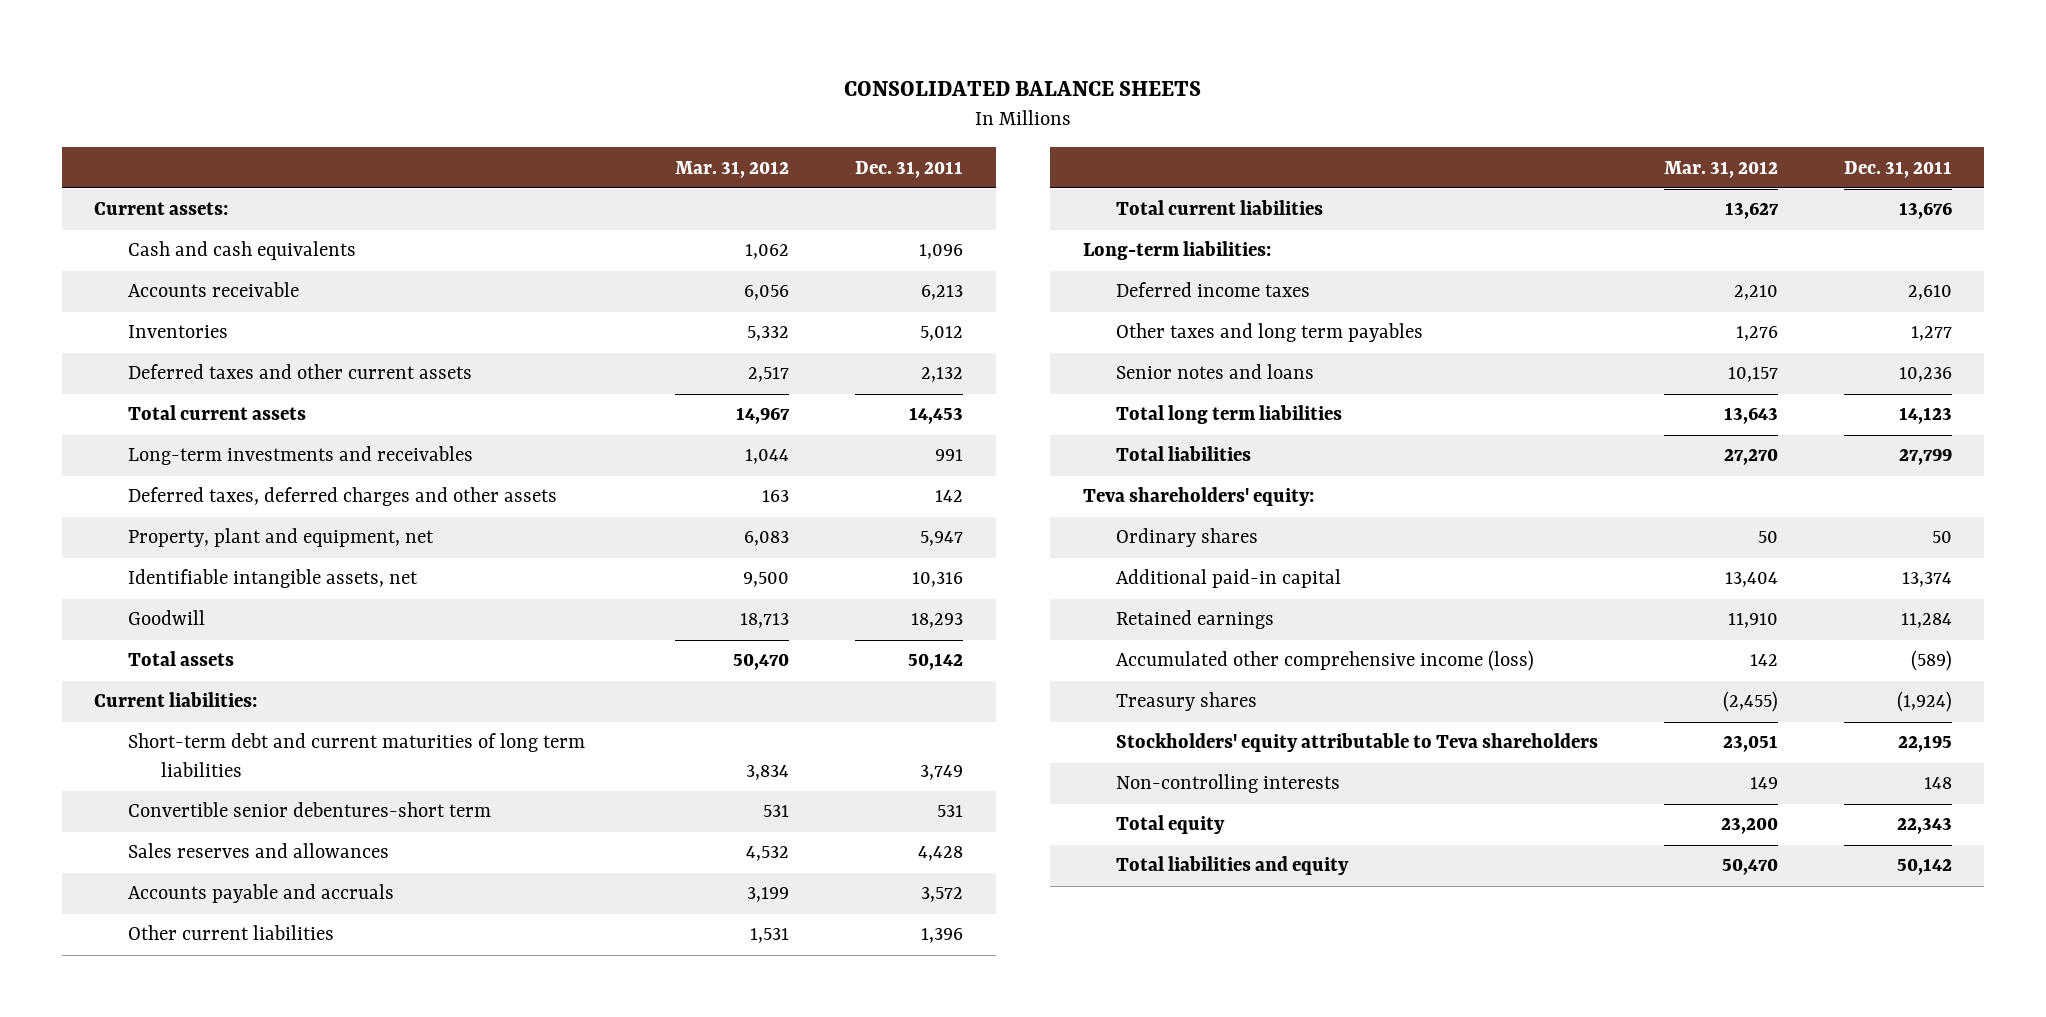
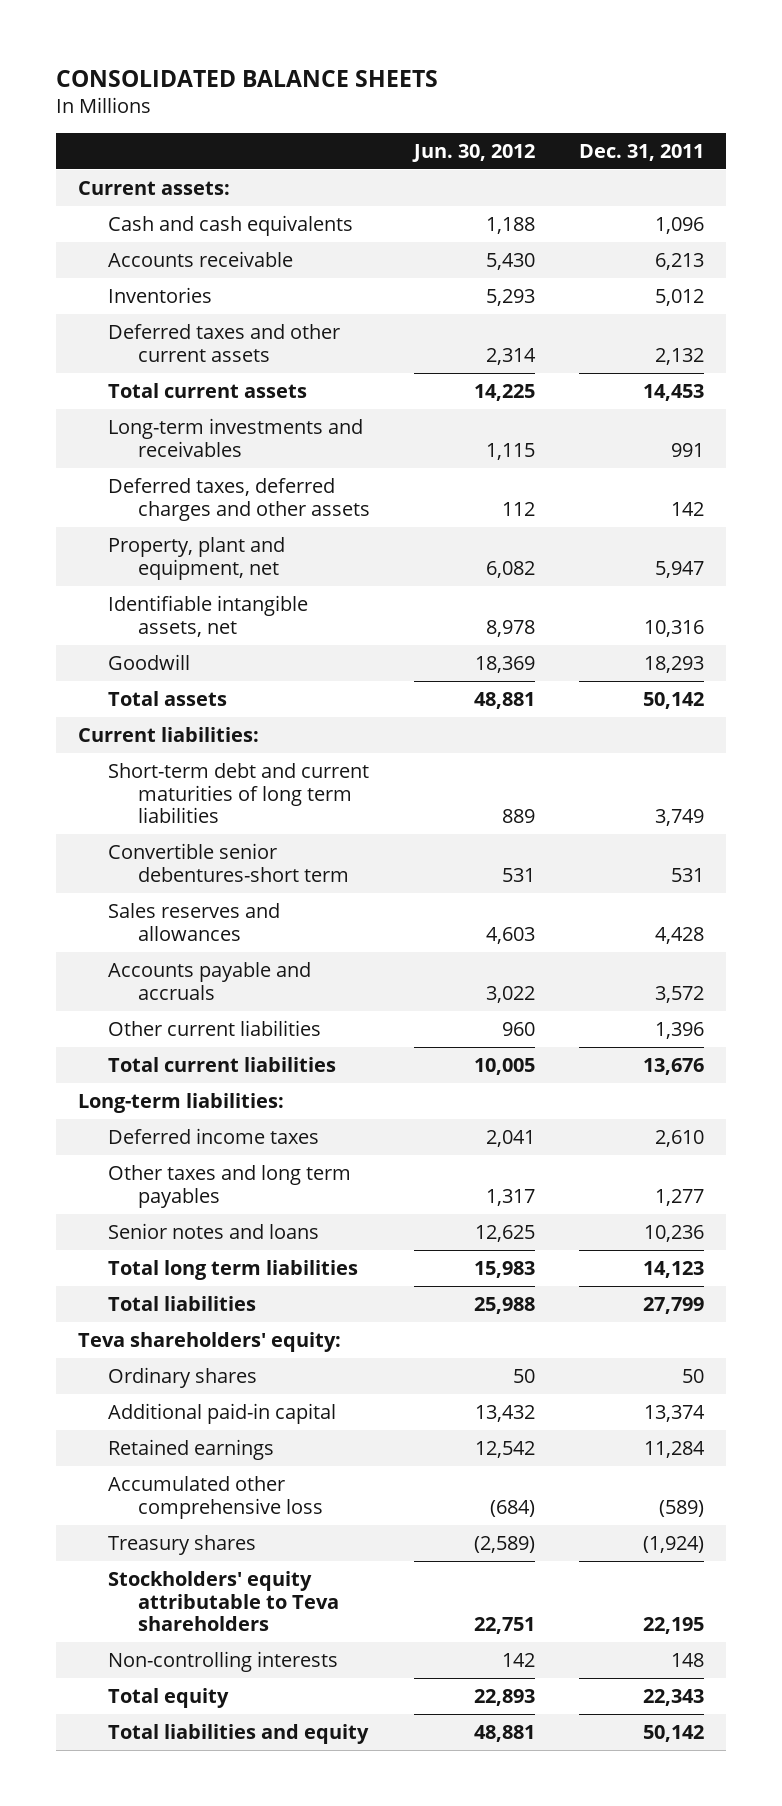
[675,160,790,178] Mar. 31, 2012 -> none
none -> [412,143,536,162] Jun. 30, 2012
[1116,650,1535,672] Accumulated other comprehensive income (loss) -> [108,1476,324,1519] Accumulated other comprehensive loss

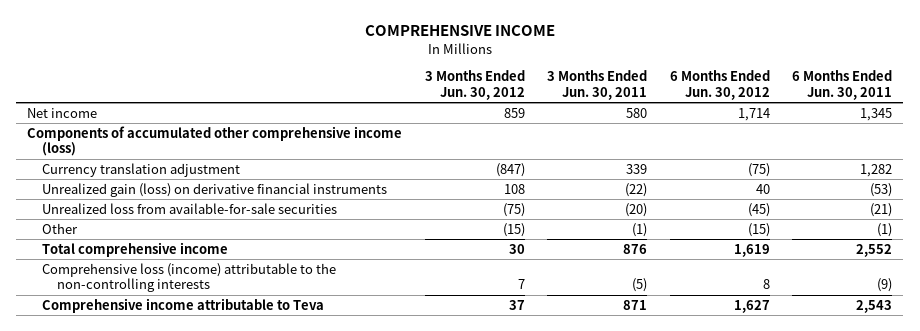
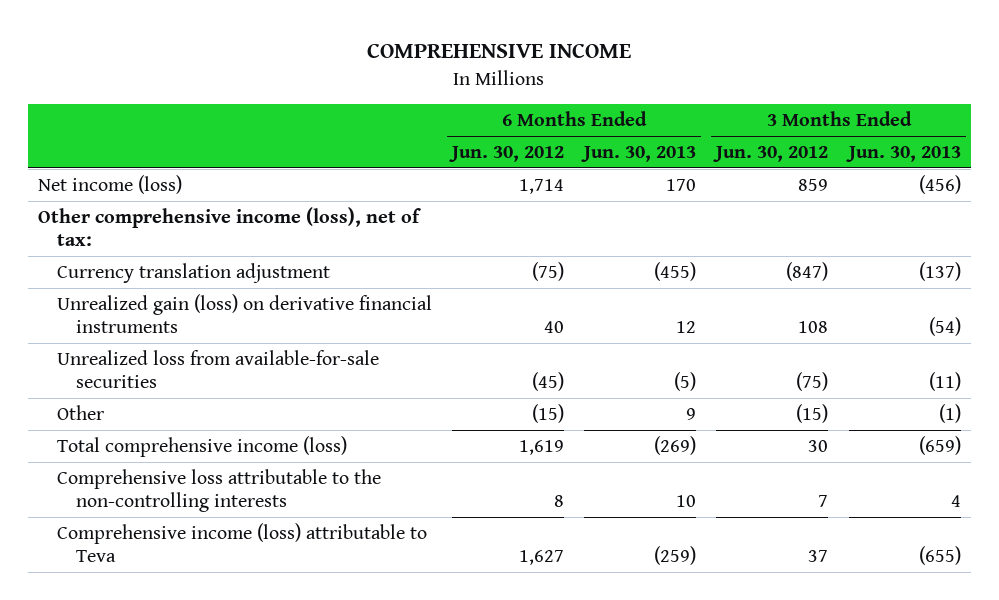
[547,70,648,101] 3 Months Ended Jun. 30, 2011 -> none
[792,70,893,101] 6 Months Ended Jun. 30, 2011 -> none
none -> [581,146,697,163] Jun. 30, 2013
none -> [845,146,961,163] Jun. 30, 2013
[27,107,98,118] Net income -> [38,174,183,194] Net income (loss)
[27,125,403,157] Components of accumulated other comprehensive income (loss) -> [38,206,422,246] Other comprehensive income (loss), net of tax:
[42,241,229,257] Total comprehensive income -> [56,435,347,457] Total comprehensive income (loss)
[42,262,337,293] Comprehensive loss (income) attributable to the non-controlling interests -> [56,468,381,512] Comprehensive loss attributable to the non-controlling interests
[42,297,325,313] Comprehensive income attributable to Teva -> [56,522,427,562] Comprehensive income (loss) attributable to Teva

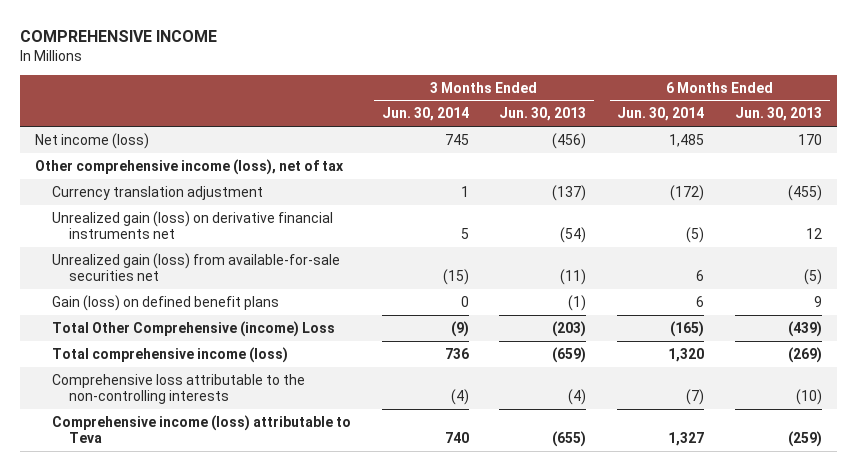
[449,146,565,163] Jun. 30, 2012 -> none
[713,146,829,163] Jun. 30, 2012 -> none
none -> [381,107,469,122] Jun. 30, 2014
none -> [617,107,705,122] Jun. 30, 2014
[38,206,422,246] Other comprehensive income (loss), net of tax: -> [35,158,345,175] Other comprehensive income (loss), net of tax
[56,404,104,420] Other -> none
[56,293,432,333] Unrealized gain (loss) on derivative financial instruments -> [52,210,334,240] Unrealized gain (loss) on derivative financial instruments net
[56,349,379,388] Unrealized loss from available-for-sale securities -> [52,252,341,282] Unrealized gain (loss) from available-for-sale securities net
none -> [52,294,280,311] Gain (loss) on defined benefit plans
none -> [52,320,336,337] Total Other Comprehensive (income) Loss
[676,494,697,507] 10 -> [795,389,822,406] (10)
[950,494,961,507] 4 -> [568,389,587,406] (4)

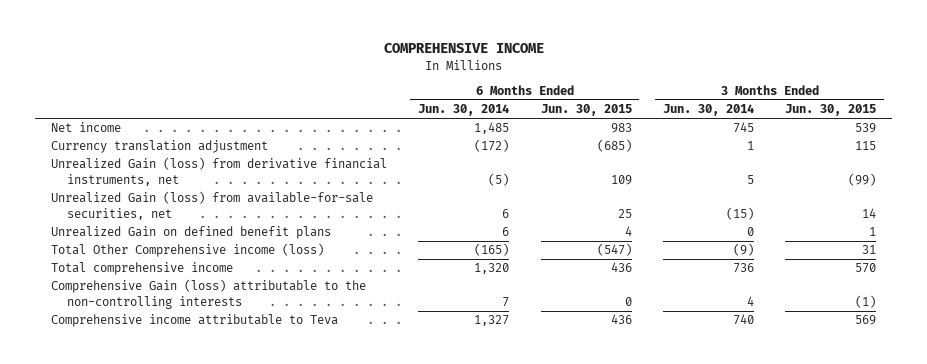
[499,107,587,122] Jun. 30, 2013 -> none
[734,107,822,122] Jun. 30, 2013 -> none
none -> [540,104,632,117] Jun. 30, 2015
none -> [785,104,877,117] Jun. 30, 2015
[35,158,345,175] Other comprehensive income (loss), net of tax -> none
[35,132,150,149] Net income (loss) -> [50,122,121,133] Net income
[52,210,334,240] Unrealized gain (loss) on derivative financial instruments net -> [50,157,387,186] Unrealized Gain (loss) from derivative financial instruments, net
[52,252,341,282] Unrealized gain (loss) from available-for-sale securities net -> [50,191,373,220] Unrealized Gain (loss) from available-for-sale securities, net
[52,294,280,311] Gain (loss) on defined benefit plans -> [50,226,331,240] Unrealized Gain on defined benefit plans
[52,320,336,337] Total Other Comprehensive (income) Loss -> [50,243,324,258] Total Other Comprehensive income (loss)
[52,346,289,363] Total comprehensive income (loss) -> [50,262,233,276] Total comprehensive income
[52,373,306,405] Comprehensive loss attributable to the non-controlling interests -> [50,279,366,309] Comprehensive Gain (loss) attributable to the non-controlling interests
[450,389,469,406] (4) -> [746,295,754,306] 4
[686,389,705,406] (7) -> [502,296,510,307] 7
[52,414,352,444] Comprehensive income (loss) attributable to Teva -> [50,314,338,328] Comprehensive income attributable to Teva

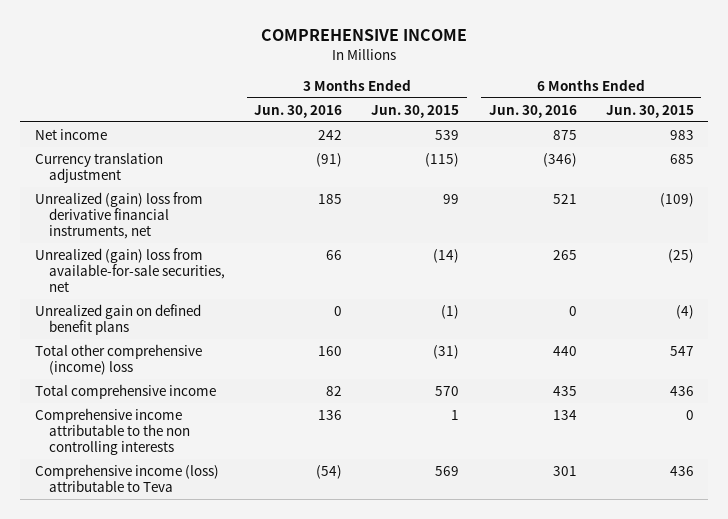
[418,104,510,117] Jun. 30, 2014 -> none
[662,104,754,117] Jun. 30, 2014 -> none
none -> [254,104,343,118] Jun. 30, 2016
none -> [488,104,577,118] Jun. 30, 2016
[596,139,632,153] (685) -> [669,154,694,165] 685
[855,141,877,151] 115 -> [425,153,460,168] (115)
[50,157,387,186] Unrealized Gain (loss) from derivative financial instruments, net -> [34,192,203,240] Unrealized (gain) loss from derivative financial instruments, net
[610,174,632,185] 109 -> [659,193,694,208] (109)
[848,172,877,186] (99) -> [443,194,460,205] 99
[50,191,373,220] Unrealized Gain (loss) from available-for-sale securities, net -> [34,248,225,293] Unrealized (gain) loss from available-for-sale securities, net
[617,208,632,218] 25 -> [667,249,694,264] (25)
[862,207,877,218] 14 -> [433,249,460,264] (14)
[50,226,331,240] Unrealized Gain on defined benefit plans -> [34,304,201,336] Unrealized gain on defined benefit plans
[624,226,632,237] 4 -> [675,305,694,320] (4)
[869,227,877,237] 1 -> [441,305,460,320] (1)
[50,243,324,258] Total Other Comprehensive income (loss) -> [34,344,202,376] Total other comprehensive (income) loss
[596,243,632,257] (547) -> [669,346,694,357] 547
[862,245,877,255] 31 -> [433,345,460,360] (31)
[50,279,366,309] Comprehensive Gain (loss) attributable to the non-controlling interests -> [34,408,190,456] Comprehensive income attributable to the non controlling interests
[855,294,877,308] (1) -> [451,410,460,421] 1
[50,314,338,328] Comprehensive income attributable to Teva -> [34,464,219,493] Comprehensive income (loss) attributable to Teva

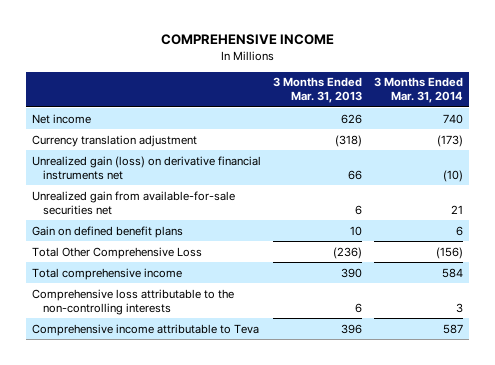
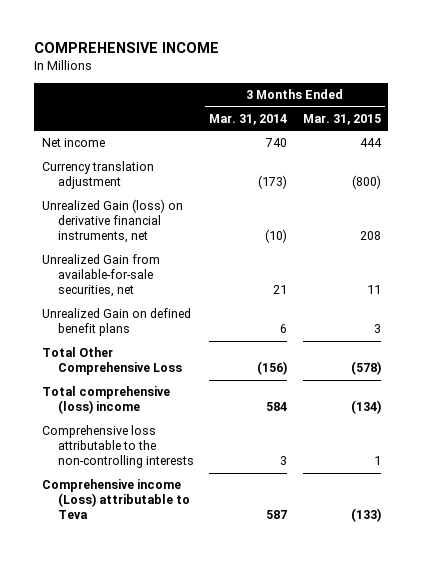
[273,77,363,104] 3 Months Ended Mar. 31, 2013 -> none
none -> [302,113,381,125] Mar. 31, 2015
[32,155,262,180] Unrealized gain (loss) on derivative financial instruments net -> [41,199,183,244] Unrealized Gain (loss) on derivative financial instruments, net
[32,190,236,215] Unrealized gain from available-for-sale securities net -> [41,254,160,298] Unrealized Gain from available-for-sale securities, net
[32,225,184,238] Gain on defined benefit plans -> [41,308,191,337] Unrealized Gain on defined benefit plans
[32,267,183,280] Total comprehensive income -> [41,386,170,415] Total comprehensive (loss) income
[32,323,260,336] Comprehensive income attributable to Teva -> [41,479,190,520] Comprehensive income (Loss) attributable to Teva

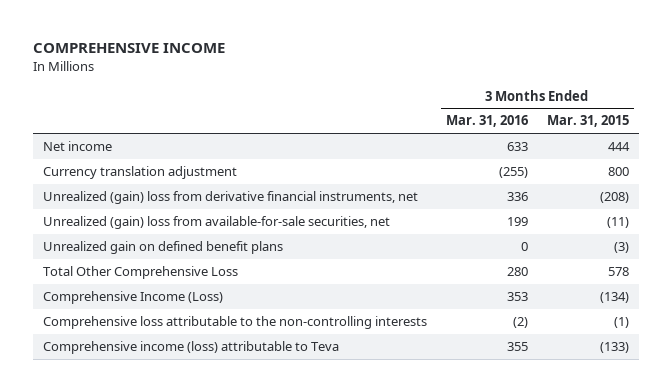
[209,113,288,125] Mar. 31, 2014 -> none
none -> [445,115,528,128] Mar. 31, 2016
[351,175,381,190] (800) -> [608,167,630,177] 800
[41,199,183,244] Unrealized Gain (loss) on derivative financial instruments, net -> [42,191,418,205] Unrealized (gain) loss from derivative financial instruments, net
[359,231,381,241] 208 -> [600,192,630,204] (208)
[41,254,160,298] Unrealized Gain from available-for-sale securities, net -> [42,216,390,230] Unrealized (gain) loss from available-for-sale securities, net
[366,285,381,295] 11 -> [607,217,630,229] (11)
[41,308,191,337] Unrealized Gain on defined benefit plans -> [42,241,283,255] Unrealized gain on defined benefit plans
[373,324,381,334] 3 -> [614,242,630,254] (3)
[350,361,381,376] (578) -> [608,267,630,277] 578
[41,386,170,415] Total comprehensive (loss) income -> [42,291,223,305] Comprehensive Income (Loss)
[373,456,381,466] 1 -> [614,317,630,329] (1)
[41,479,190,520] Comprehensive income (Loss) attributable to Teva -> [42,341,339,355] Comprehensive income (loss) attributable to Teva

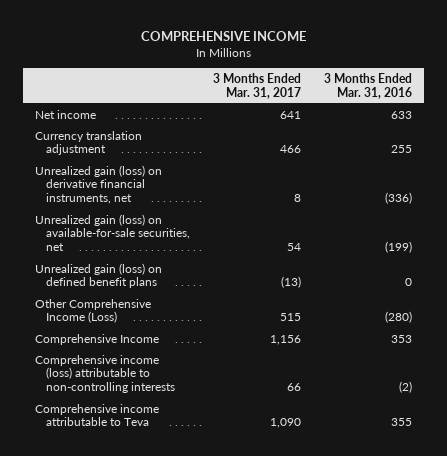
[547,115,630,128] Mar. 31, 2015 -> none
none -> [213,72,302,99] 3 Months Ended Mar. 31, 2017
[498,167,528,179] (255) -> [391,145,413,154] 255
[42,191,418,205] Unrealized (gain) loss from derivative financial instruments, net -> [34,164,162,205] Unrealized gain (loss) on derivative financial instruments, net
[506,192,528,202] 336 -> [385,192,413,205] (336)
[42,216,390,230] Unrealized (gain) loss from available-for-sale securities, net -> [34,213,190,252] Unrealized gain (loss) on available-for-sale securities, net
[506,217,528,227] 199 -> [385,241,413,254] (199)
[42,241,283,255] Unrealized gain on defined benefit plans -> [34,262,162,289] Unrealized gain (loss) on defined benefit plans
[42,266,238,280] Total Other Comprehensive Loss -> [34,298,151,324] Other Comprehensive Income (Loss)
[506,267,528,277] 280 -> [385,311,413,324] (280)
[42,291,223,305] Comprehensive Income (Loss) -> [34,333,159,345] Comprehensive Income
[42,316,427,330] Comprehensive loss attributable to the non-controlling interests -> [34,354,175,394] Comprehensive income (loss) attributable to non-controlling interests
[42,341,339,355] Comprehensive income (loss) attributable to Teva -> [34,403,159,427] Comprehensive income attributable to Teva

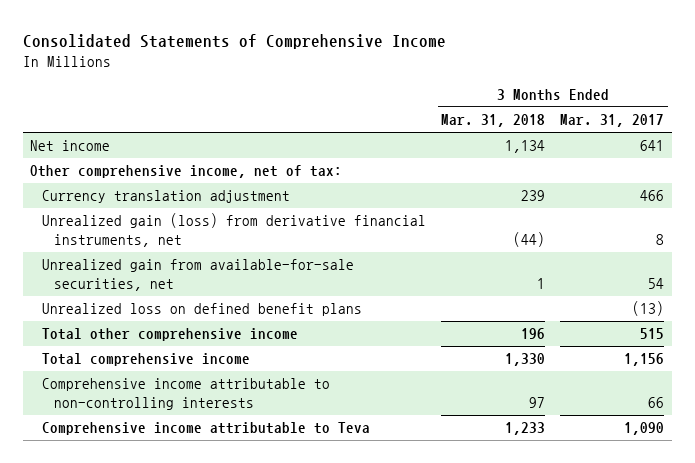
[140,31,306,42] COMPREHENSIVE INCOME -> [22,34,446,50] Consolidated Statements of Comprehensive Income
[324,72,413,99] 3 Months Ended Mar. 31, 2016 -> none
none -> [441,114,546,128] Mar. 31, 2018
none -> [30,165,343,179] Other comprehensive income, net of tax:
[34,164,162,205] Unrealized gain (loss) on derivative financial instruments, net -> [42,213,427,247] Unrealized gain (loss) from derivative financial instruments, net
[34,213,190,252] Unrealized gain (loss) on available-for-sale securities, net -> [42,259,355,291] Unrealized gain from available-for-sale securities, net
[34,262,162,289] Unrealized gain (loss) on defined benefit plans -> [42,303,363,317] Unrealized loss on defined benefit plans
[34,298,151,324] Other Comprehensive Income (Loss) -> [42,328,299,342] Total other comprehensive income
[34,333,159,345] Comprehensive Income -> [42,353,251,367] Total comprehensive income
[34,354,175,394] Comprehensive income (loss) attributable to non-controlling interests -> [42,378,331,410] Comprehensive income attributable to non-controlling interests

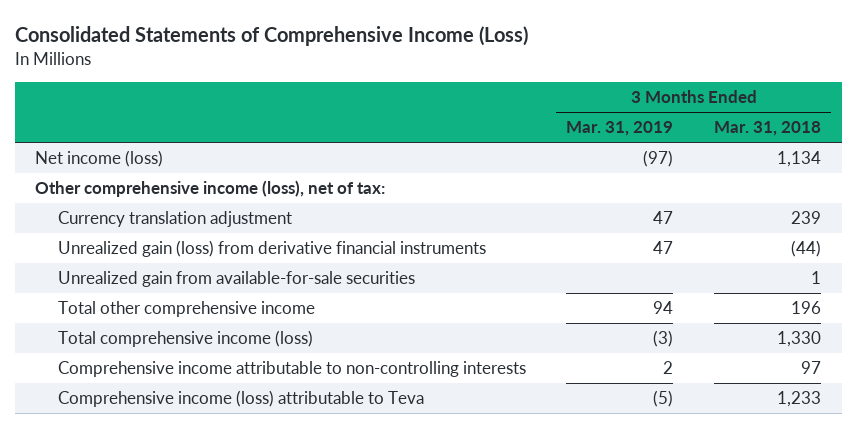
[22,34,446,50] Consolidated Statements of Comprehensive Income -> [14,25,528,46] Consolidated Statements of Comprehensive Income (Loss)
[560,114,665,128] Mar. 31, 2017 -> none
none -> [566,121,674,137] Mar. 31, 2019
[30,140,111,152] Net income -> [35,150,164,168] Net income (loss)
[30,165,343,179] Other comprehensive income, net of tax: -> [35,180,386,198] Other comprehensive income (loss), net of tax:
[42,303,363,317] Unrealized loss on defined benefit plans -> none
[42,213,427,247] Unrealized gain (loss) from derivative financial instruments, net -> [57,240,486,258] Unrealized gain (loss) from derivative financial instruments
[42,259,355,291] Unrealized gain from available-for-sale securities, net -> [57,271,415,288] Unrealized gain from available-for-sale securities
[42,353,251,367] Total comprehensive income -> [57,330,313,348] Total comprehensive income (loss)
[42,422,371,436] Comprehensive income attributable to Teva -> [57,390,424,408] Comprehensive income (loss) attributable to Teva

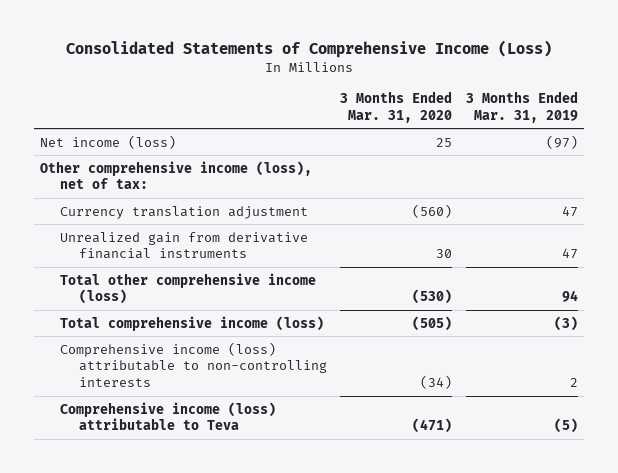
[714,121,822,137] Mar. 31, 2018 -> none
none -> [340,90,453,123] 3 Months Ended Mar. 31, 2020
[57,271,415,288] Unrealized gain from available-for-sale securities -> none
[57,240,486,258] Unrealized gain (loss) from derivative financial instruments -> [59,231,308,260] Unrealized gain from derivative financial instruments
[57,301,315,318] Total other comprehensive income -> [59,272,316,305] Total other comprehensive income (loss)
[57,361,526,378] Comprehensive income attributable to non-controlling interests -> [59,341,327,387] Comprehensive income (loss) attributable to non-controlling interests

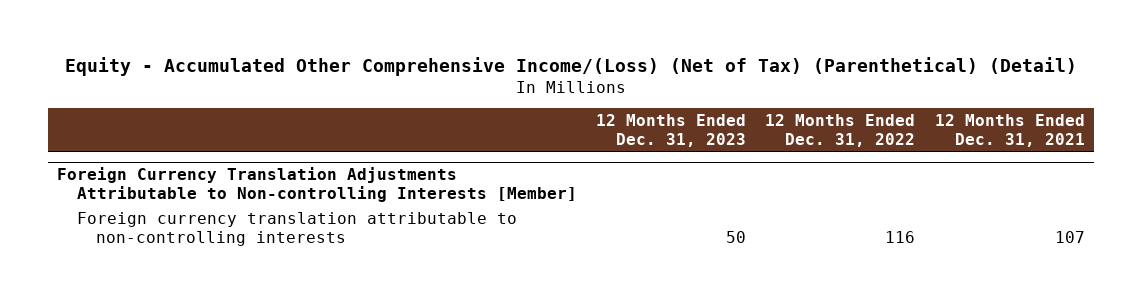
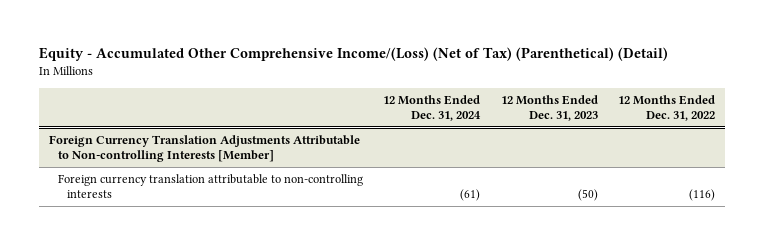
[934,114,1085,148] 12 Months Ended Dec. 31, 2021 -> none
none -> [383,94,482,121] 12 Months Ended Dec. 31, 2024
[726,230,747,243] 50 -> [577,189,598,202] (50)
[885,230,916,243] 116 -> [689,189,716,202] (116)

